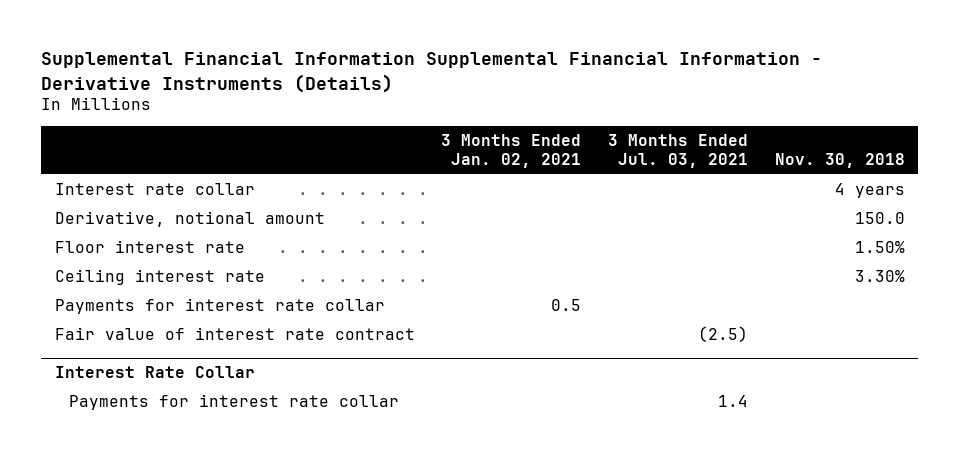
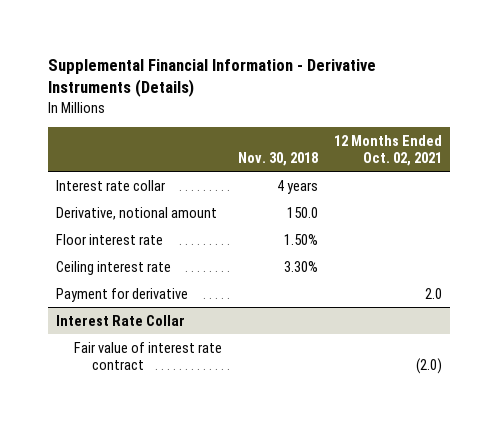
[41,52,823,93] Supplemental Financial Information Supplemental Financial Information - Derivative Instruments (Details) -> [48,58,377,98] Supplemental Financial Information - Derivative Instruments (Details)
[441,134,582,168] 3 Months Ended Jan. 02, 2021 -> none
[608,134,749,168] 3 Months Ended Jul. 03, 2021 -> none
none -> [333,134,442,167] 12 Months Ended Oct. 02, 2021
[54,327,415,341] Fair value of interest rate contract -> none
[54,298,385,315] Payments for interest rate collar -> [56,287,189,302] Payment for derivative
[68,394,399,411] Payments for interest rate collar -> none
none -> [74,341,223,371] Fair value of interest rate contract

